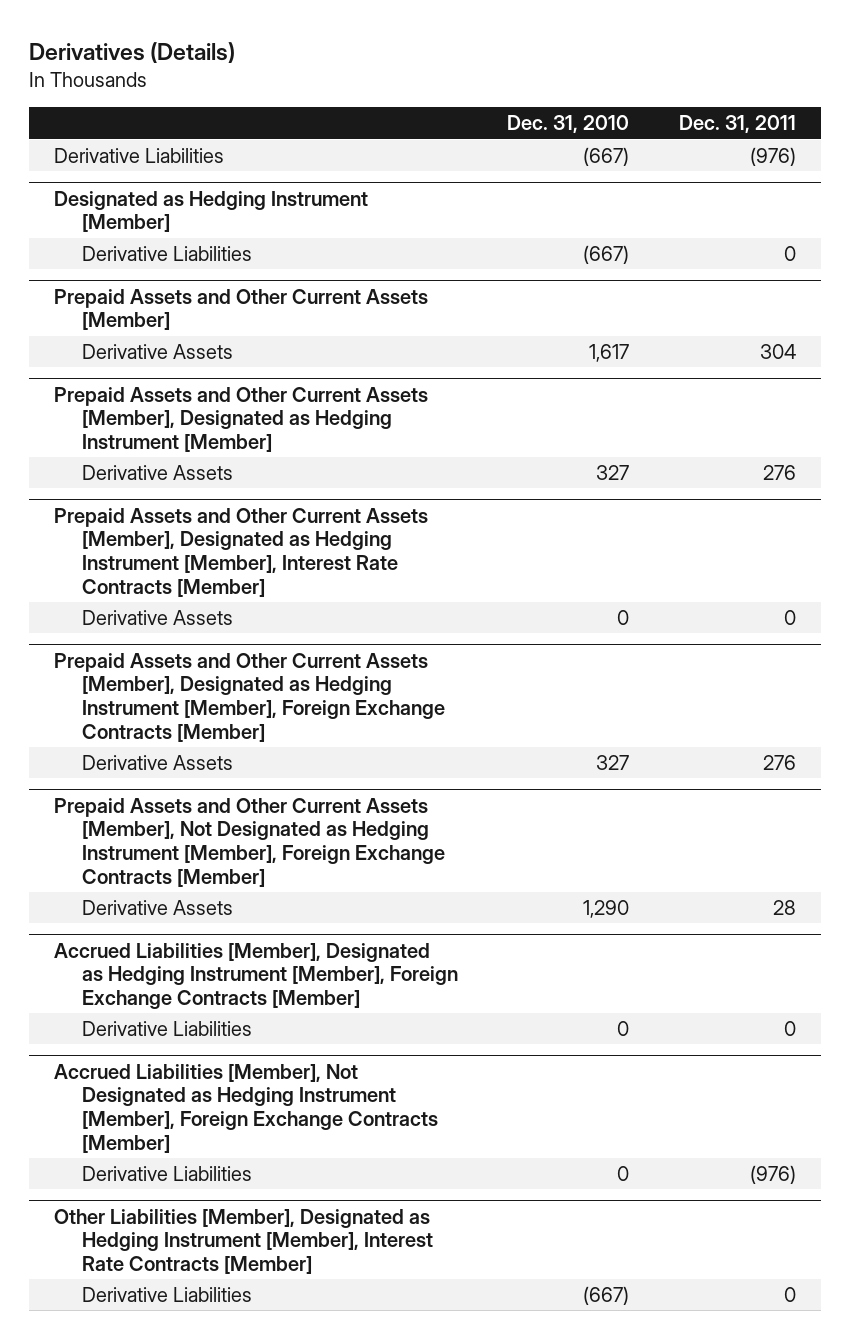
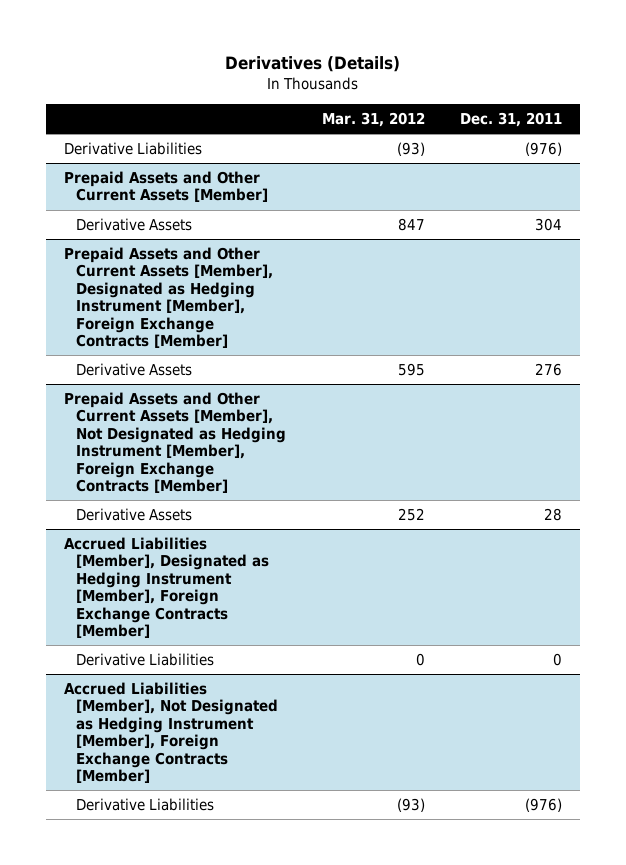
[507,115,630,134] Dec. 31, 2010 -> none
none -> [321,112,425,128] Mar. 31, 2012
[53,190,368,233] Designated as Hedging Instrument [Member] -> none
[81,245,252,261] Derivative Liabilities -> none
[53,386,428,453] Prepaid Assets and Other Current Assets [Member], Designated as Hedging Instrument [Member] -> none
[81,464,233,480] Derivative Assets -> none
[53,507,428,597] Prepaid Assets and Other Current Assets [Member], Designated as Hedging Instrument [Member], Interest Rate Contracts [Member] -> none
[81,609,233,625] Derivative Assets -> none
[53,1208,433,1275] Other Liabilities [Member], Designated as Hedging Instrument [Member], Interest Rate Contracts [Member] -> none
[81,1286,252,1302] Derivative Liabilities -> none

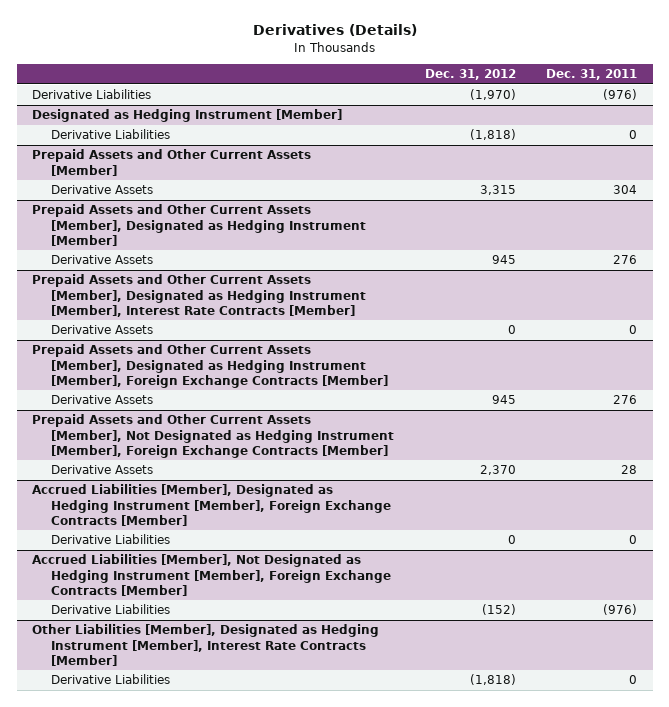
[321,112,425,128] Mar. 31, 2012 -> none
none -> [424,69,516,81] Dec. 31, 2012
none -> [32,109,343,123] Designated as Hedging Instrument [Member]
none -> [51,129,171,140] Derivative Liabilities
none -> [32,204,367,246] Prepaid Assets and Other Current Assets [Member], Designated as Hedging Instrument [Member]
none -> [51,255,154,265] Derivative Assets
none -> [32,274,367,317] Prepaid Assets and Other Current Assets [Member], Designated as Hedging Instrument [Member], Interest Rate Contracts [Member]
none -> [51,325,154,335] Derivative Assets
none -> [32,624,380,666] Other Liabilities [Member], Designated as Hedging Instrument [Member], Interest Rate Contracts [Member]
none -> [51,674,171,685] Derivative Liabilities

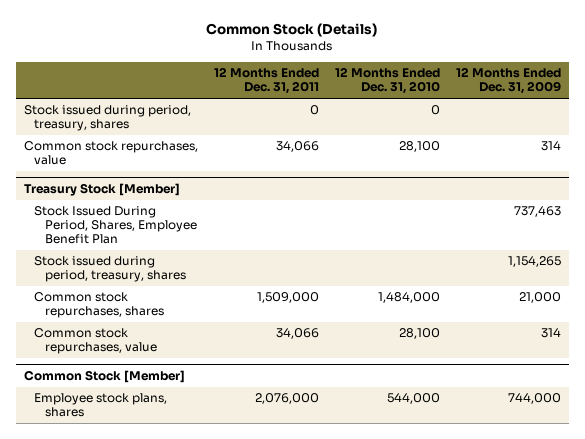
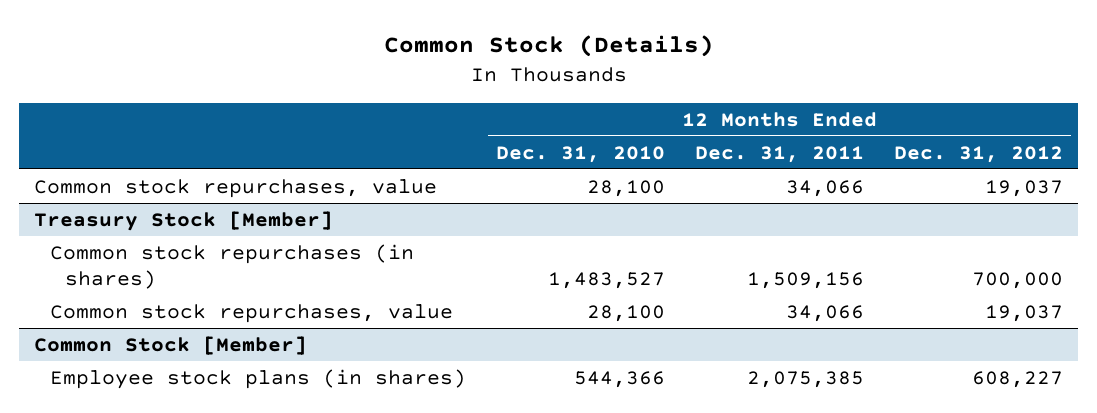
[455,67,561,95] 12 Months Ended Dec. 31, 2009 -> none
none -> [894,145,1064,163] Dec. 31, 2012
[24,105,192,132] Stock issued during period, treasury, shares -> none
[34,206,197,245] Stock Issued During Period, Shares, Employee Benefit Plan -> none
[34,256,186,283] Stock issued during period, treasury, shares -> none
[34,292,164,319] Common stock repurchases, shares -> [49,243,414,289] Common stock repurchases (in shares)
[257,292,320,304] 1,509,000 -> [747,271,865,289] 1,509,156
[377,292,440,304] 1,484,000 -> [547,271,665,289] 1,483,527
[34,393,168,418] Employee stock plans, shares -> [49,368,466,389] Employee stock plans (in shares)
[255,393,320,405] 2,076,000 -> [747,370,865,388] 2,075,385
[386,393,440,405] 544,000 -> [573,370,665,388] 544,366

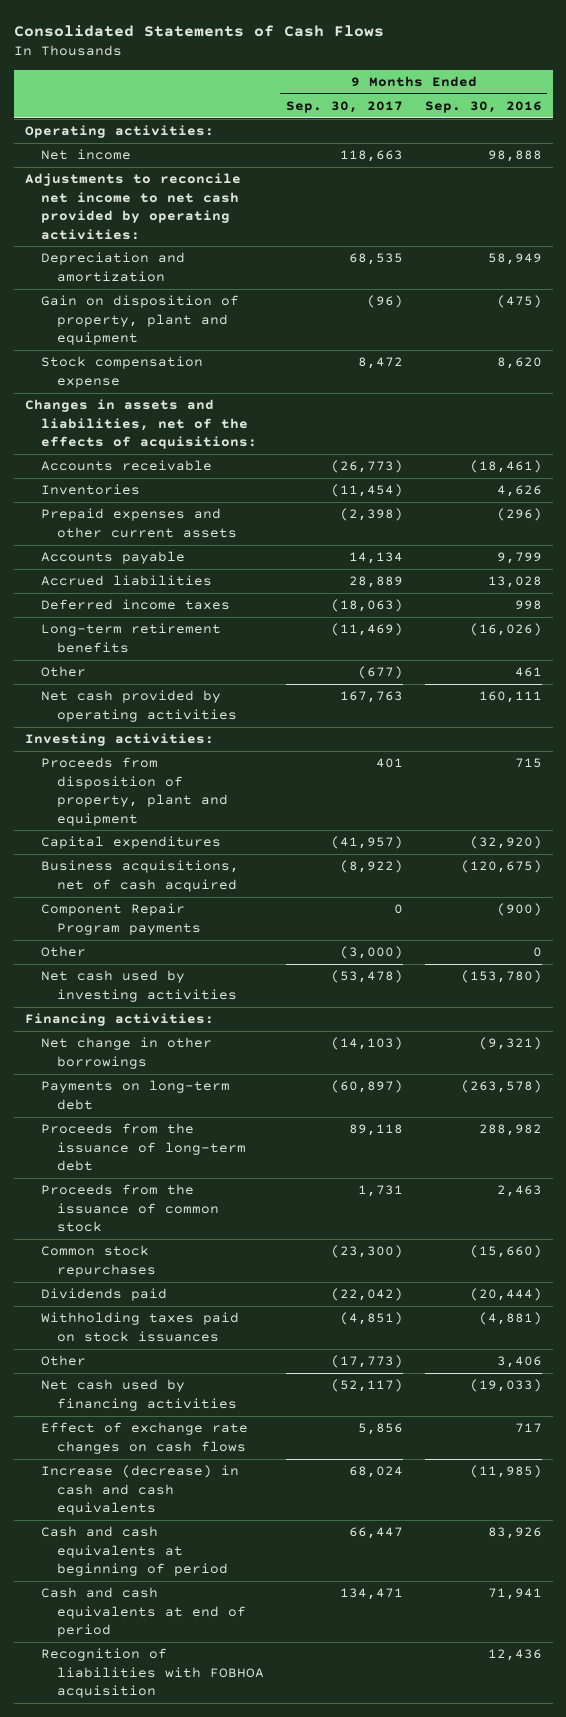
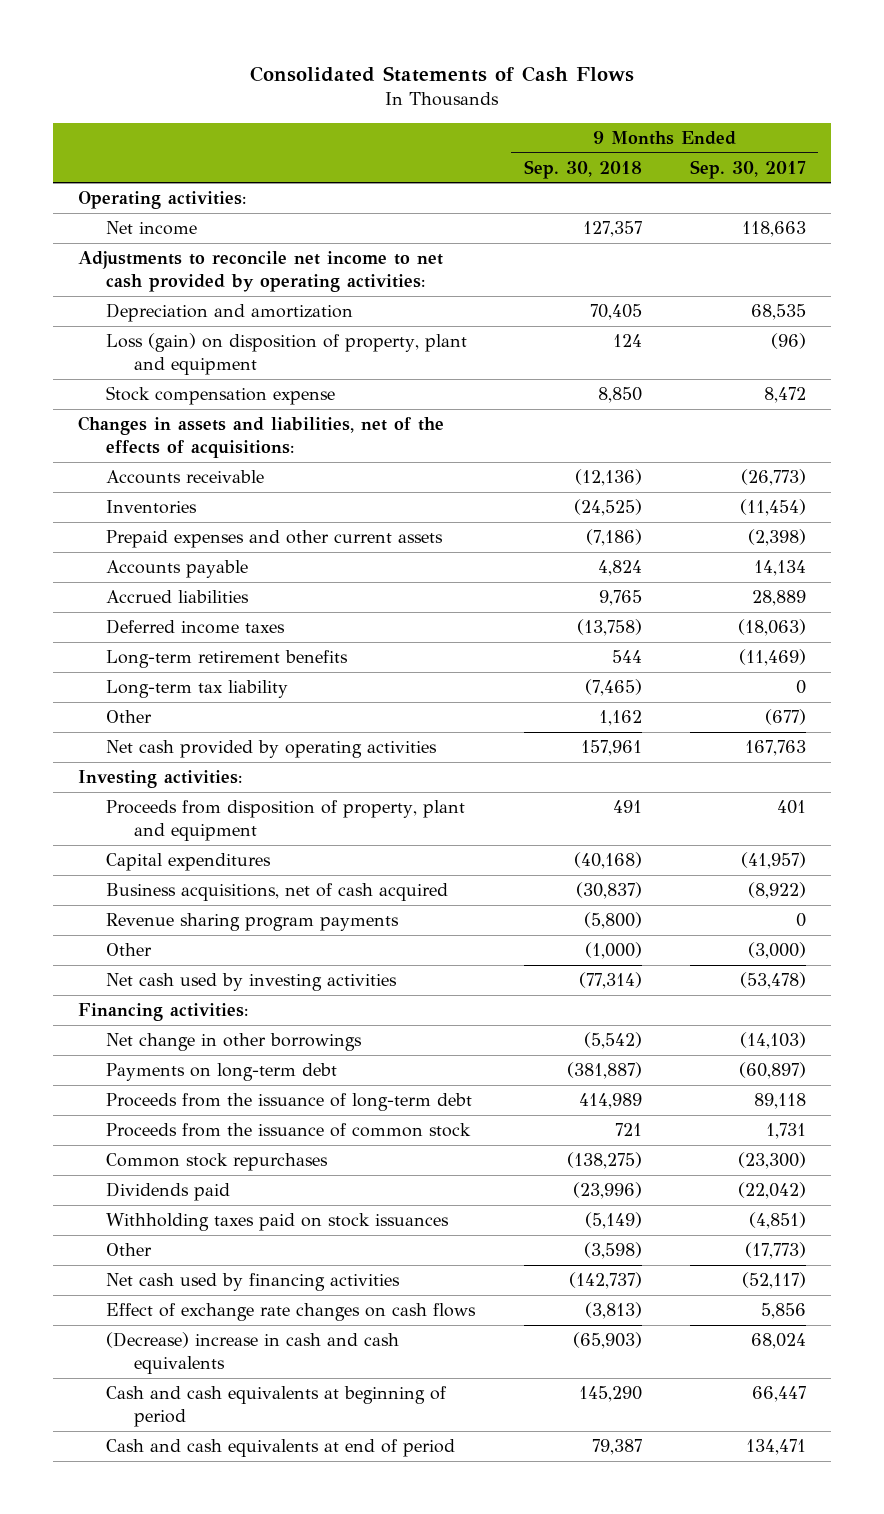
[424,101,542,114] Sep. 30, 2016 -> none
none -> [523,159,642,179] Sep. 30, 2018
[40,295,239,346] Gain on disposition of property, plant and equipment -> [105,333,467,375] Loss (gain) on disposition of property, plant and equipment
none -> [105,680,288,699] Long-term tax liability
[40,903,201,935] Component Repair Program payments -> none
none -> [105,913,399,932] Revenue sharing program payments
[40,1465,239,1516] Increase (decrease) in cash and cash equivalents -> [105,1332,399,1374] (Decrease) increase in cash and cash equivalents
[40,1648,264,1699] Recognition of liabilities with FOBHOA acquisition -> none

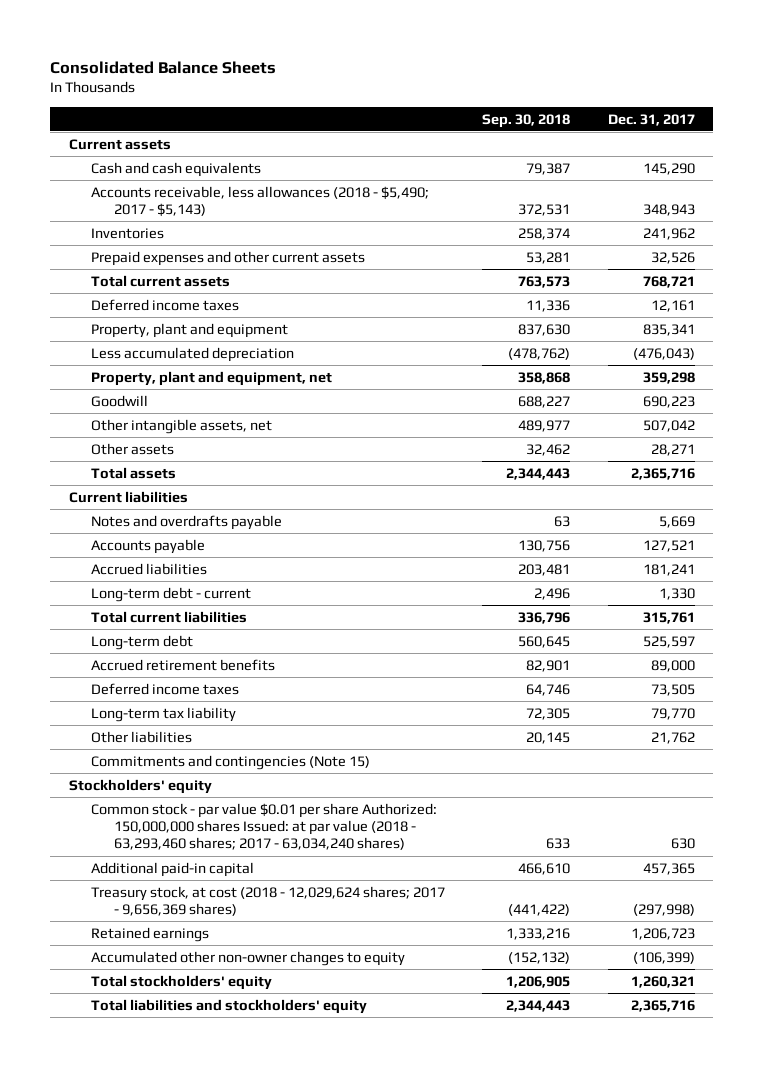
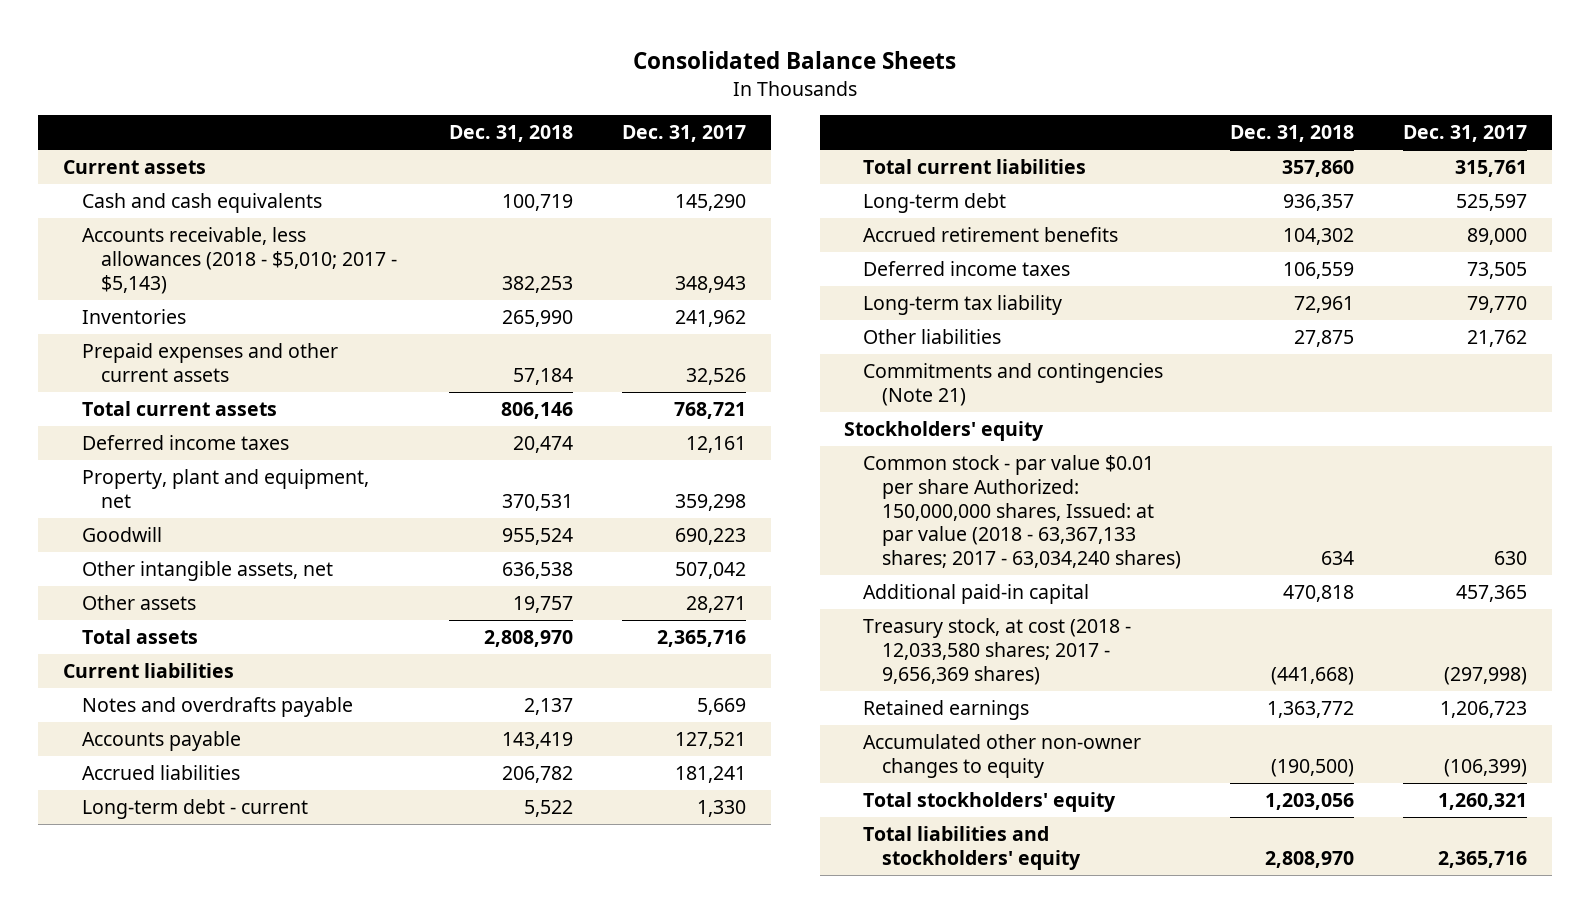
[482,113,571,128] Sep. 30, 2018 -> none
none -> [449,125,574,143] Dec. 31, 2018
[91,185,430,218] Accounts receivable, less allowances (2018 - $5,490; 2017 - $5,143) -> [82,227,398,294] Accounts receivable, less allowances (2018 - $5,010; 2017 - $5,143)
[91,322,289,338] Property, plant and equipment -> none
[91,346,295,362] Less accumulated depreciation -> none
[91,754,371,770] Commitments and contingencies (Note 15) -> [863,363,1164,406] Commitments and contingencies (Note 21)
[91,802,438,851] Common stock - par value $0.01 per share Authorized: 150,000,000 shares Issued: at par value (2018 - 63,293,460 shares; 2017 - 63,034,240 shares) -> [863,455,1182,570] Common stock - par value $0.01 per share Authorized: 150,000,000 shares, Issued: at par value (2018 - 63,367,133 shares; 2017 - 63,034,240 shares)
[91,885,446,917] Treasury stock, at cost (2018 - 12,029,624 shares; 2017 - 9,656,369 shares) -> [863,618,1132,685] Treasury stock, at cost (2018 - 12,033,580 shares; 2017 - 9,656,369 shares)

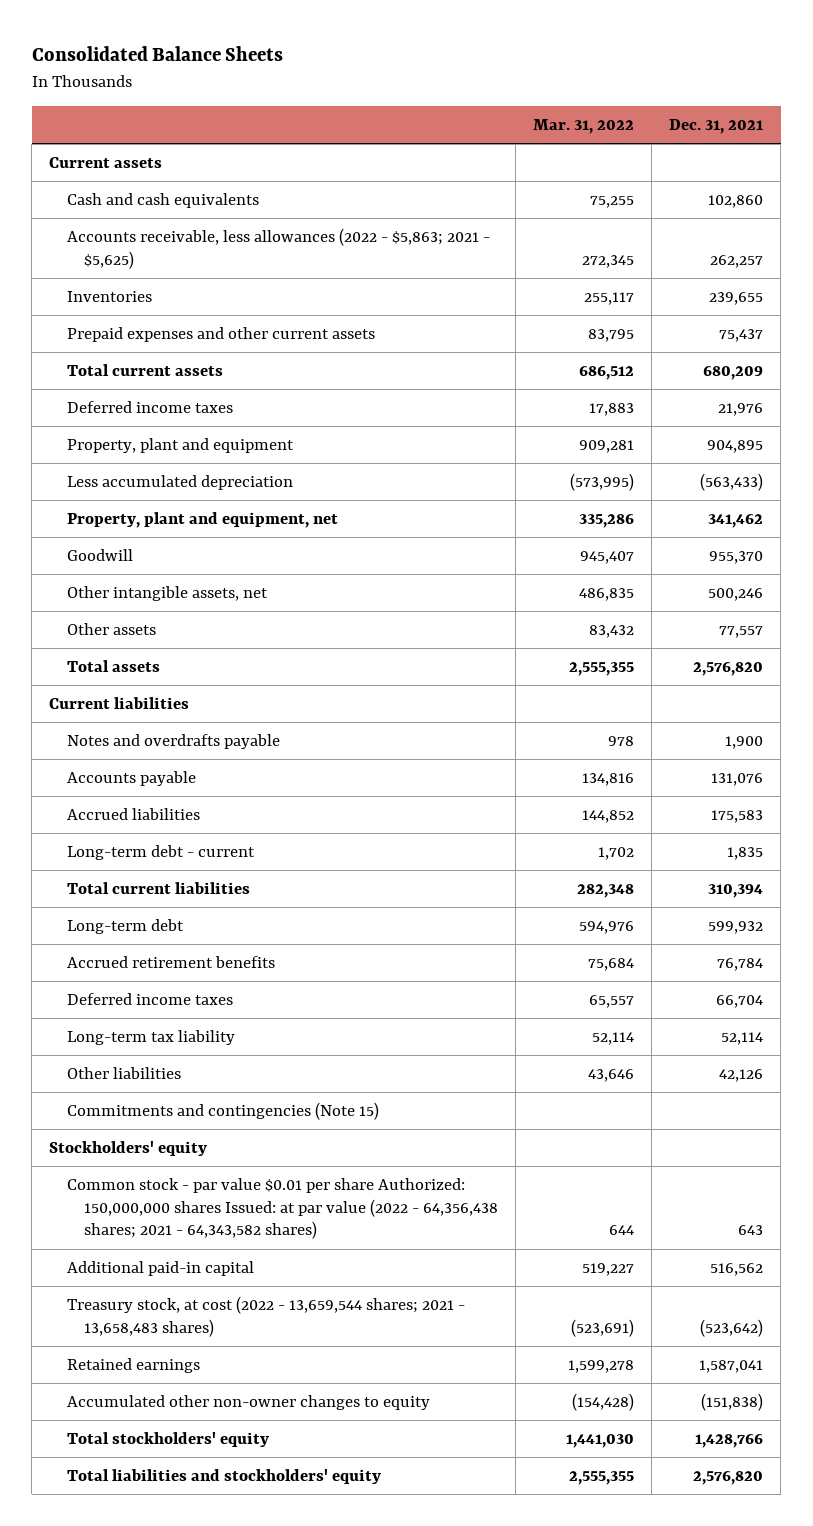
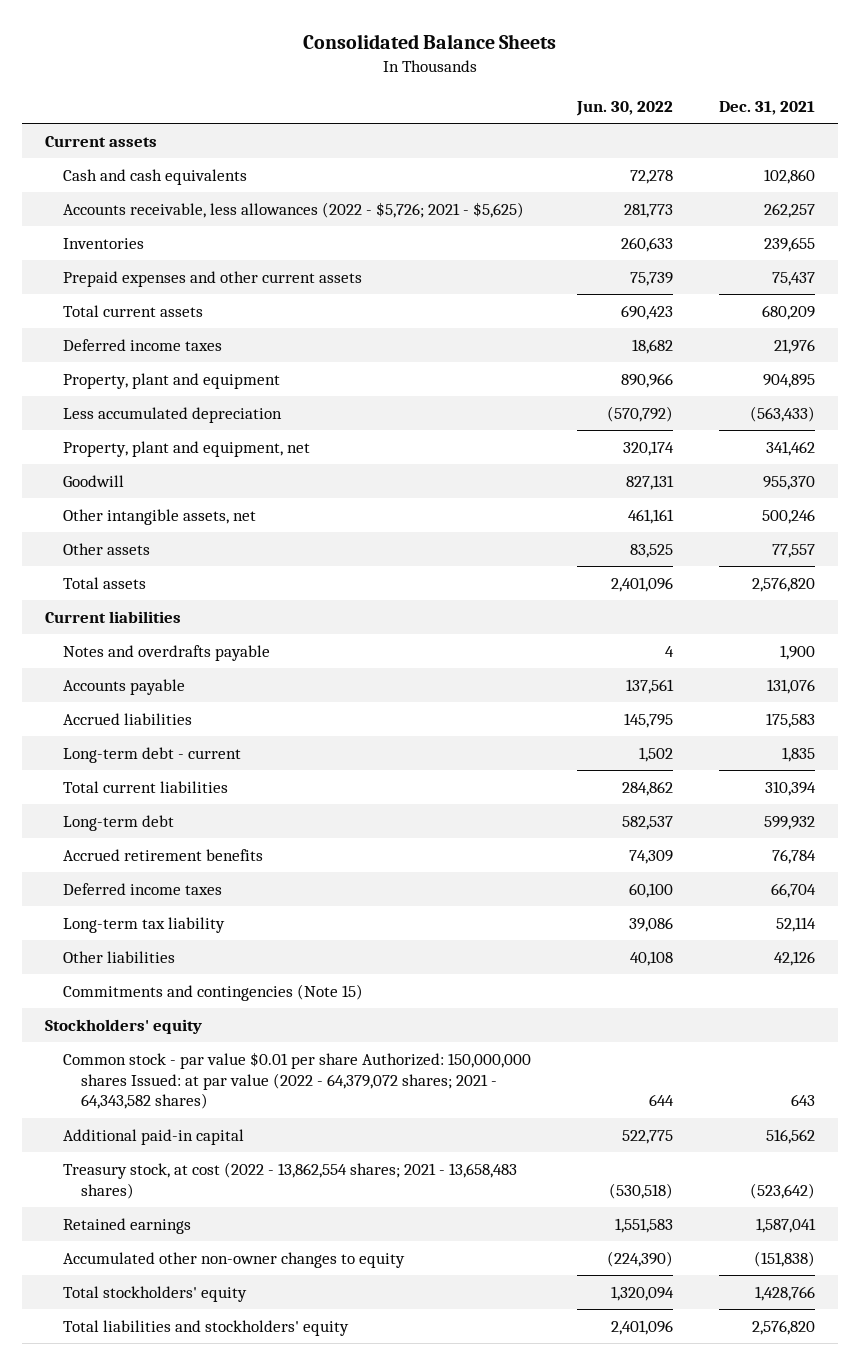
[533,118,635,134] Mar. 31, 2022 -> none
none -> [576,100,674,116] Jun. 30, 2022
[66,228,490,269] Accounts receivable, less allowances (2022 - $5,863; 2021 - $5,625) -> [63,201,525,218] Accounts receivable, less allowances (2022 - $5,726; 2021 - $5,625)
[66,1178,499,1240] Common stock - par value $0.01 per share Authorized: 150,000,000 shares Issued: at par value (2022 - 64,356,438 shares; 2021 - 64,343,582 shares) -> [63,1051,532,1110] Common stock - par value $0.01 per share Authorized: 150,000,000 shares Issued: at par value (2022 - 64,379,072 shares; 2021 - 64,343,582 shares)
[66,1296,465,1337] Treasury stock, at cost (2022 - 13,659,544 shares; 2021 - 13,658,483 shares) -> [63,1161,518,1199] Treasury stock, at cost (2022 - 13,862,554 shares; 2021 - 13,658,483 shares)

